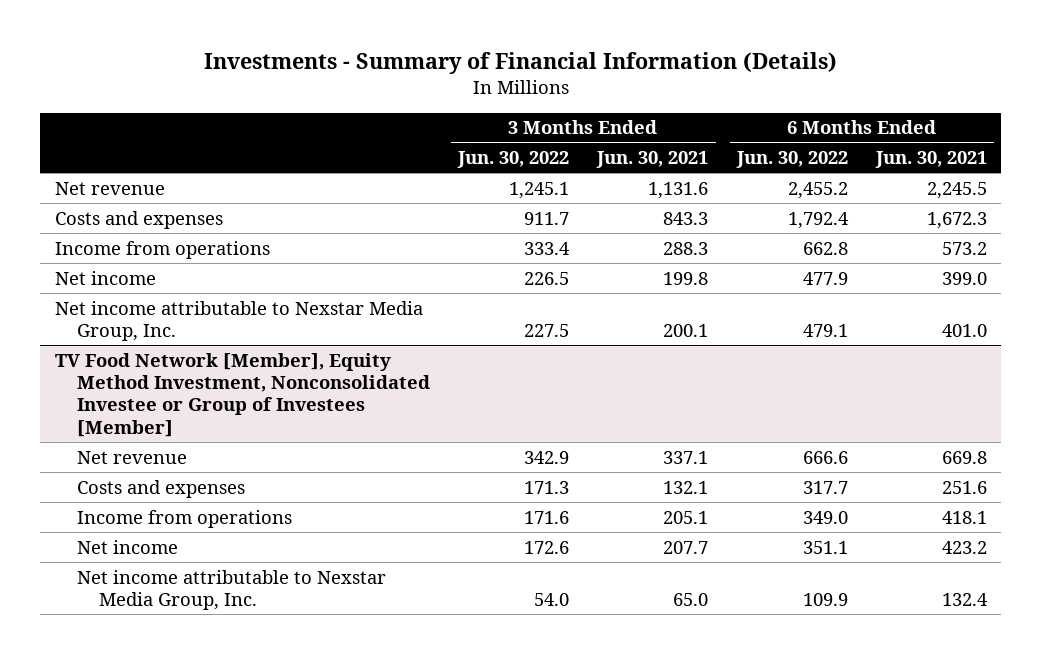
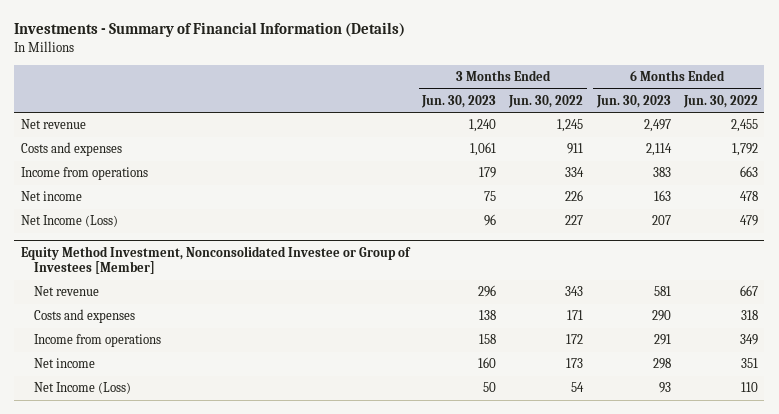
[596,150,709,168] Jun. 30, 2021 -> none
[875,150,988,168] Jun. 30, 2021 -> none
none -> [420,94,496,108] Jun. 30, 2023
none -> [595,94,671,108] Jun. 30, 2023
[509,181,570,199] 1,245.1 -> [557,119,584,133] 1,245
[787,181,848,199] 2,455.2 -> [730,119,758,133] 2,455
[524,211,570,225] 911.7 -> [567,143,584,155] 911
[787,211,849,229] 1,792.4 -> [731,143,758,157] 1,792
[524,241,571,255] 333.4 -> [565,167,585,178] 334
[802,241,848,255] 662.8 -> [739,166,758,178] 663
[524,271,570,285] 226.5 -> [565,190,584,202] 226
[802,271,848,285] 477.9 -> [739,191,758,202] 478
[54,300,423,341] Net income attributable to Nexstar Media Group, Inc. -> [20,215,118,228] Net Income (Loss)
[524,323,570,337] 227.5 -> [565,215,584,226] 227
[802,323,848,337] 479.1 -> [739,215,758,227] 479
[54,352,430,437] TV Food Network [Member], Equity Method Investment, Nonconsolidated Investee or Group of Investees [Member] -> [20,245,411,275] Equity Method Investment, Nonconsolidated Investee or Group of Investees [Member]
[524,450,570,464] 342.9 -> [565,286,584,297] 343
[802,450,848,464] 666.6 -> [739,285,758,297] 667
[524,480,570,494] 171.3 -> [567,310,584,321] 171
[802,480,848,494] 317.7 -> [740,310,758,321] 318
[524,510,570,524] 171.6 -> [566,334,584,345] 172
[802,510,848,524] 349.0 -> [739,334,758,346] 349
[524,540,570,554] 172.6 -> [566,358,584,369] 173
[802,540,848,554] 351.1 -> [740,358,758,369] 351
[76,569,386,610] Net income attributable to Nexstar Media Group, Inc. -> [33,382,131,395] Net Income (Loss)
[534,592,570,606] 54.0 -> [571,382,585,393] 54
[802,592,848,606] 109.9 -> [740,382,758,393] 110

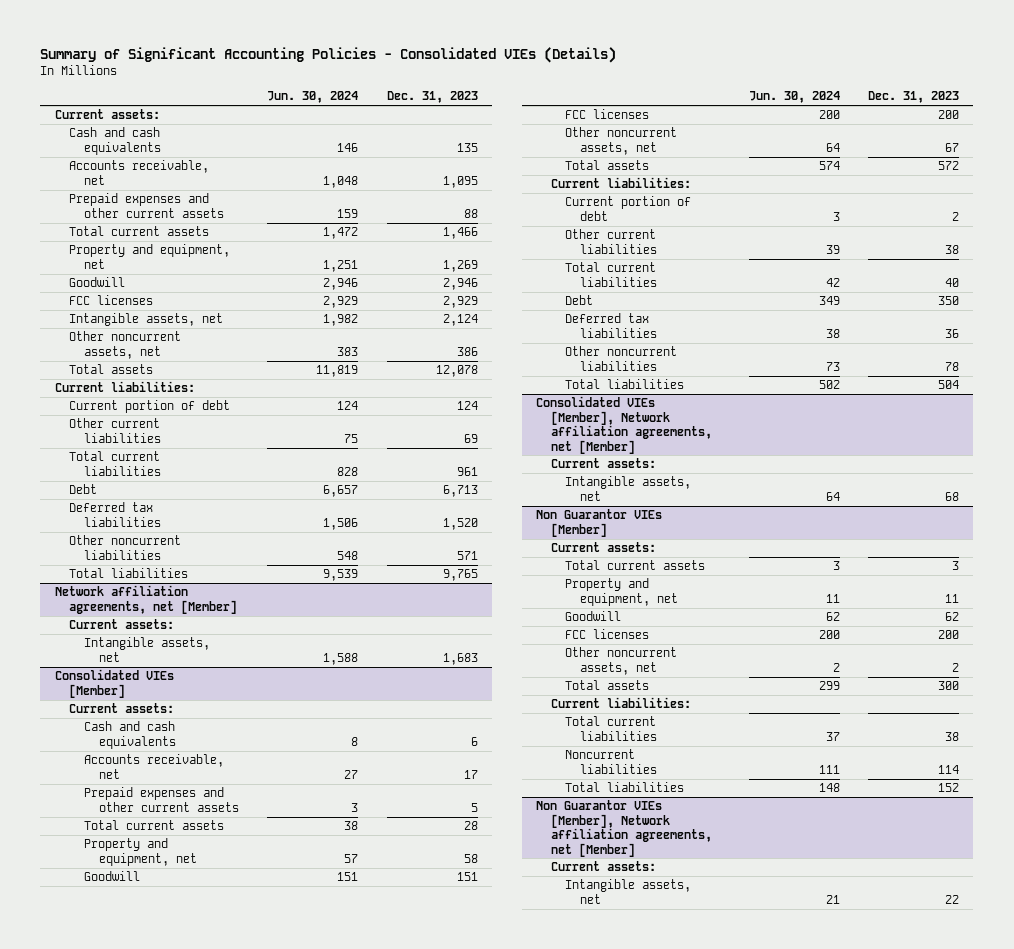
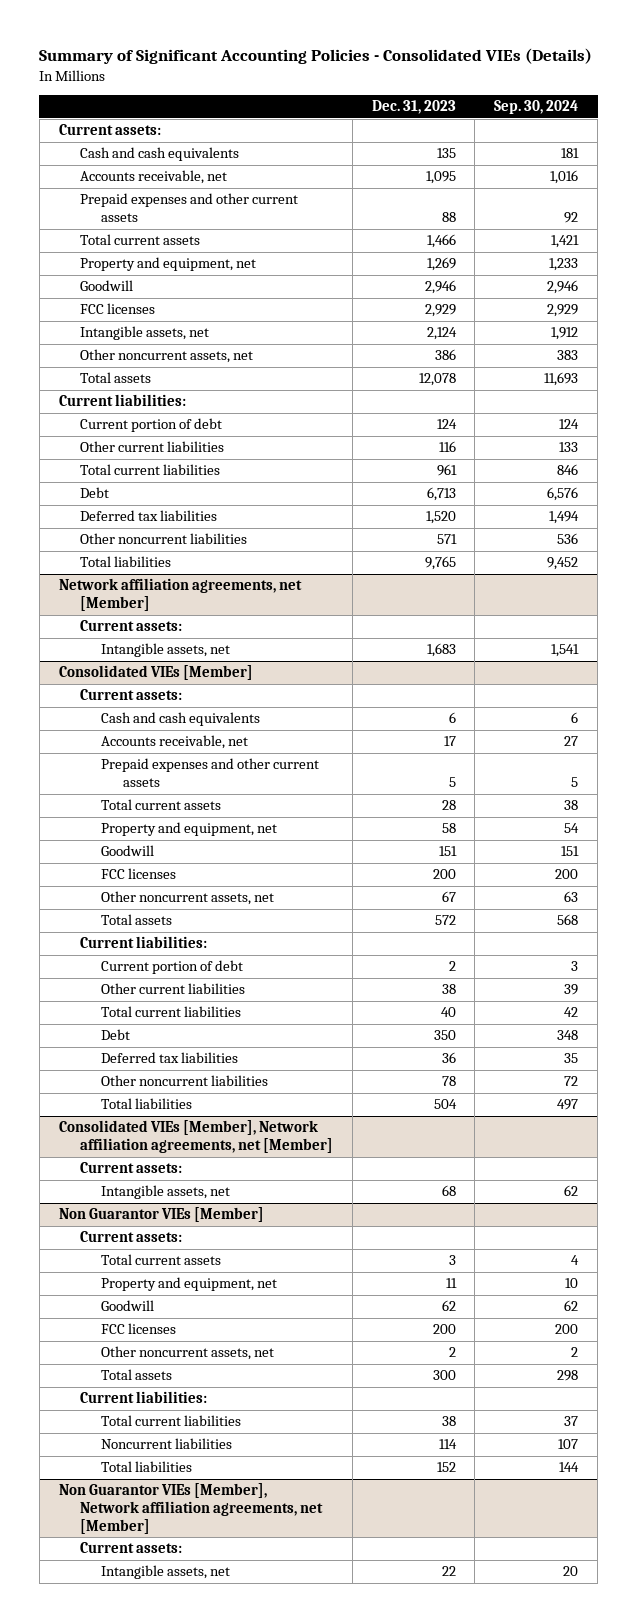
[267,91,359,104] Jun. 30, 2024 -> none
none -> [494,100,579,115] Sep. 30, 2024
[463,433,478,443] 69 -> [438,441,456,453] 116

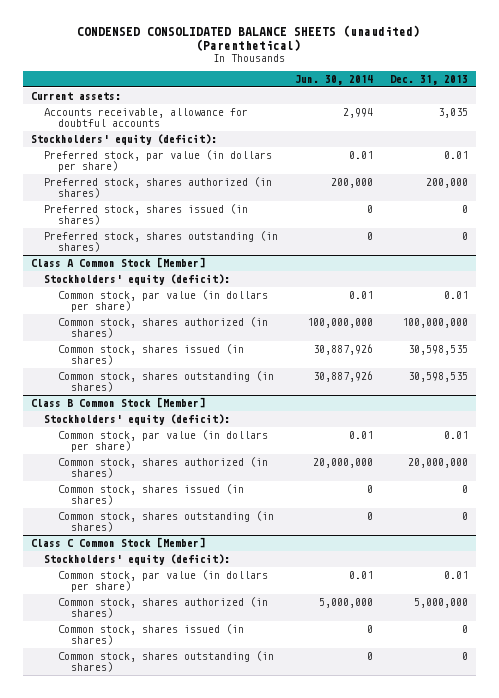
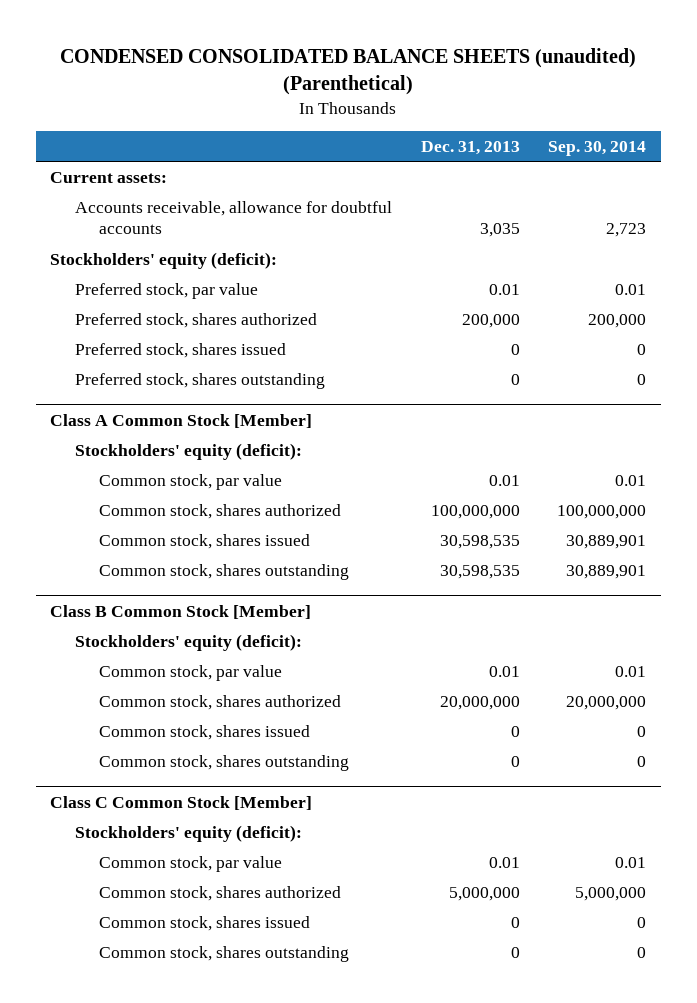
[295,74,374,85] Jun. 30, 2014 -> none
none -> [548,140,647,156] Sep. 30, 2014
[44,150,273,173] Preferred stock, par value (in dollars per share) -> [74,282,258,299] Preferred stock, par value
[44,177,273,199] Preferred stock, shares authorized (in shares) -> [74,312,317,328] Preferred stock, shares authorized
[44,204,249,226] Preferred stock, shares issued (in shares) -> [74,342,286,358] Preferred stock, shares issued
[44,231,279,253] Preferred stock, shares outstanding (in shares) -> [74,372,325,389] Preferred stock, shares outstanding
[57,290,268,313] Common stock, par value (in dollars per share) -> [99,473,283,490] Common stock, par value
[57,317,268,339] Common stock, shares authorized (in shares) -> [99,503,342,519] Common stock, shares authorized
[57,344,244,366] Common stock, shares issued (in shares) -> [99,533,311,549] Common stock, shares issued
[57,371,274,393] Common stock, shares outstanding (in shares) -> [99,563,350,580] Common stock, shares outstanding
[57,430,268,453] Common stock, par value (in dollars per share) -> [99,664,283,681] Common stock, par value
[57,457,268,479] Common stock, shares authorized (in shares) -> [99,694,342,710] Common stock, shares authorized
[57,484,244,506] Common stock, shares issued (in shares) -> [99,724,311,740] Common stock, shares issued
[57,511,274,533] Common stock, shares outstanding (in shares) -> [99,754,350,771] Common stock, shares outstanding
[57,570,268,593] Common stock, par value (in dollars per share) -> [99,855,283,872] Common stock, par value
[57,597,268,619] Common stock, shares authorized (in shares) -> [99,885,342,901] Common stock, shares authorized
[57,624,244,646] Common stock, shares issued (in shares) -> [99,915,311,931] Common stock, shares issued
[57,651,274,673] Common stock, shares outstanding (in shares) -> [99,945,350,962] Common stock, shares outstanding

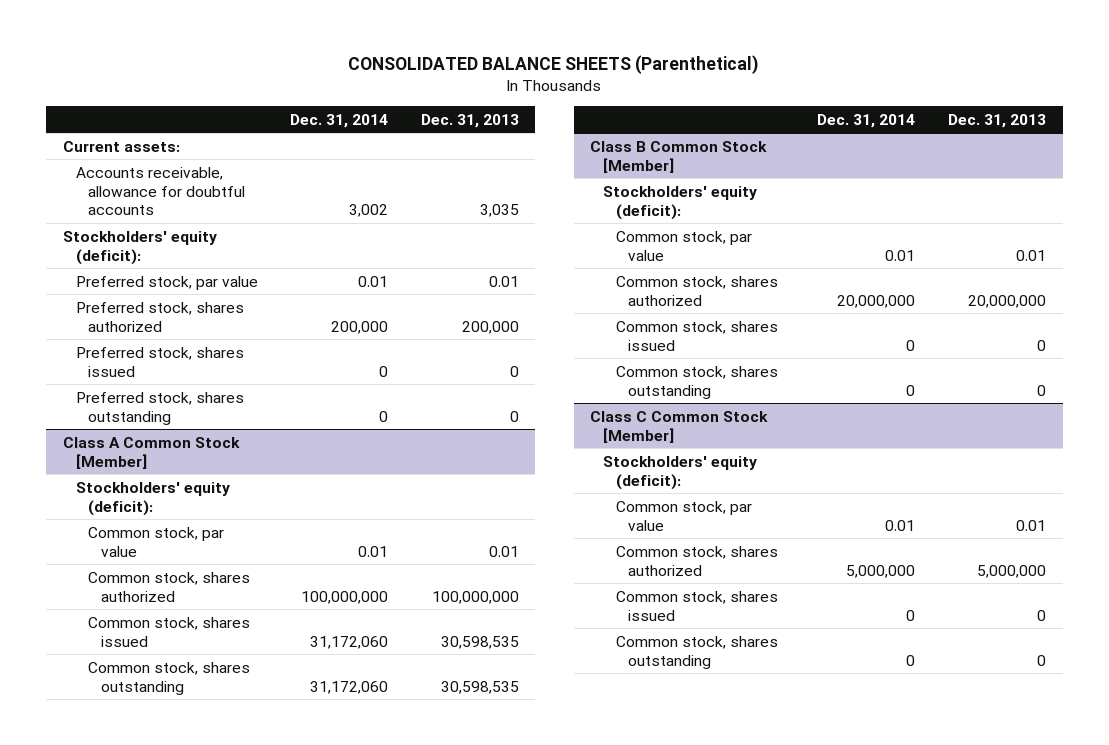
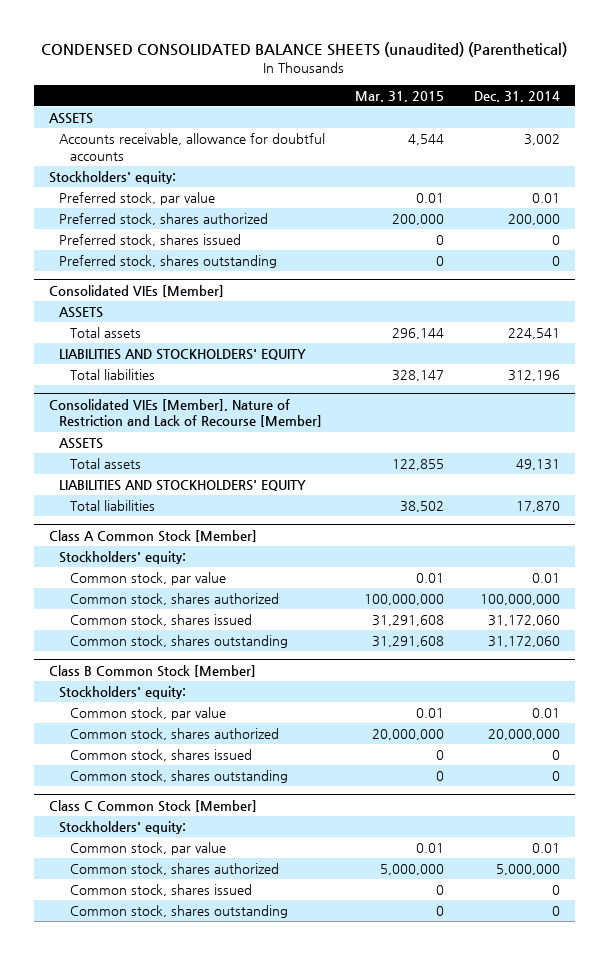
[348,55,760,75] CONSOLIDATED BALANCE SHEETS (Parenthetical) -> [41,42,568,58] CONDENSED CONSOLIDATED BALANCE SHEETS (unaudited) (Parenthetical)
[421,113,520,128] Dec. 31, 2013 -> none
none -> [355,90,445,102] Mar. 31, 2015
[62,140,180,152] Current assets: -> [48,113,93,125] ASSETS
[62,230,217,265] Stockholders' equity (deficit): -> [48,171,176,185] Stockholders' equity:
none -> [48,284,224,297] Consolidated VIEs [Member]
none -> [59,307,104,319] ASSETS
none -> [69,327,141,339] Total assets
none -> [59,349,307,361] LIABILITIES AND STOCKHOLDERS' EQUITY
none -> [69,369,155,381] Total liabilities
none -> [48,398,323,428] Consolidated VIEs [Member], Nature of Restriction and Lack of Recourse [Member]
none -> [59,438,104,450] ASSETS
none -> [69,458,141,470] Total assets
none -> [59,480,307,492] LIABILITIES AND STOCKHOLDERS' EQUITY
none -> [69,500,155,512] Total liabilities
[75,481,230,516] Stockholders' equity (deficit): -> [59,551,187,565] Stockholders' equity:
[602,185,757,220] Stockholders' equity (deficit): -> [59,686,187,700] Stockholders' equity:
[602,455,757,490] Stockholders' equity (deficit): -> [59,821,187,835] Stockholders' equity:

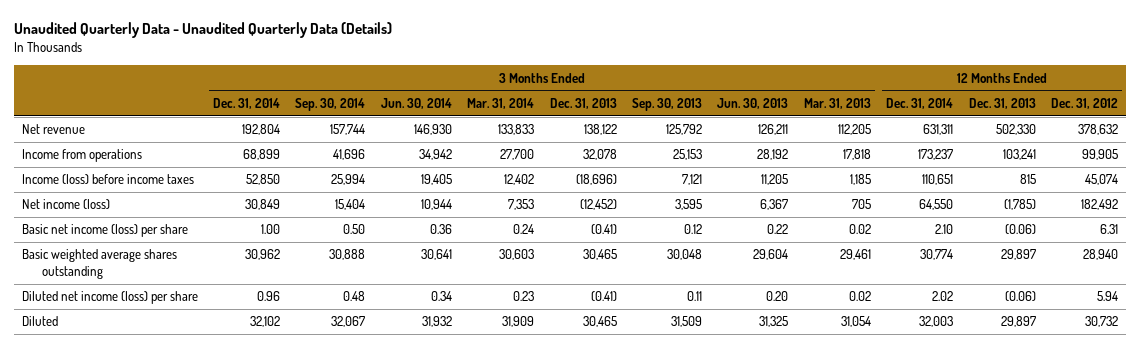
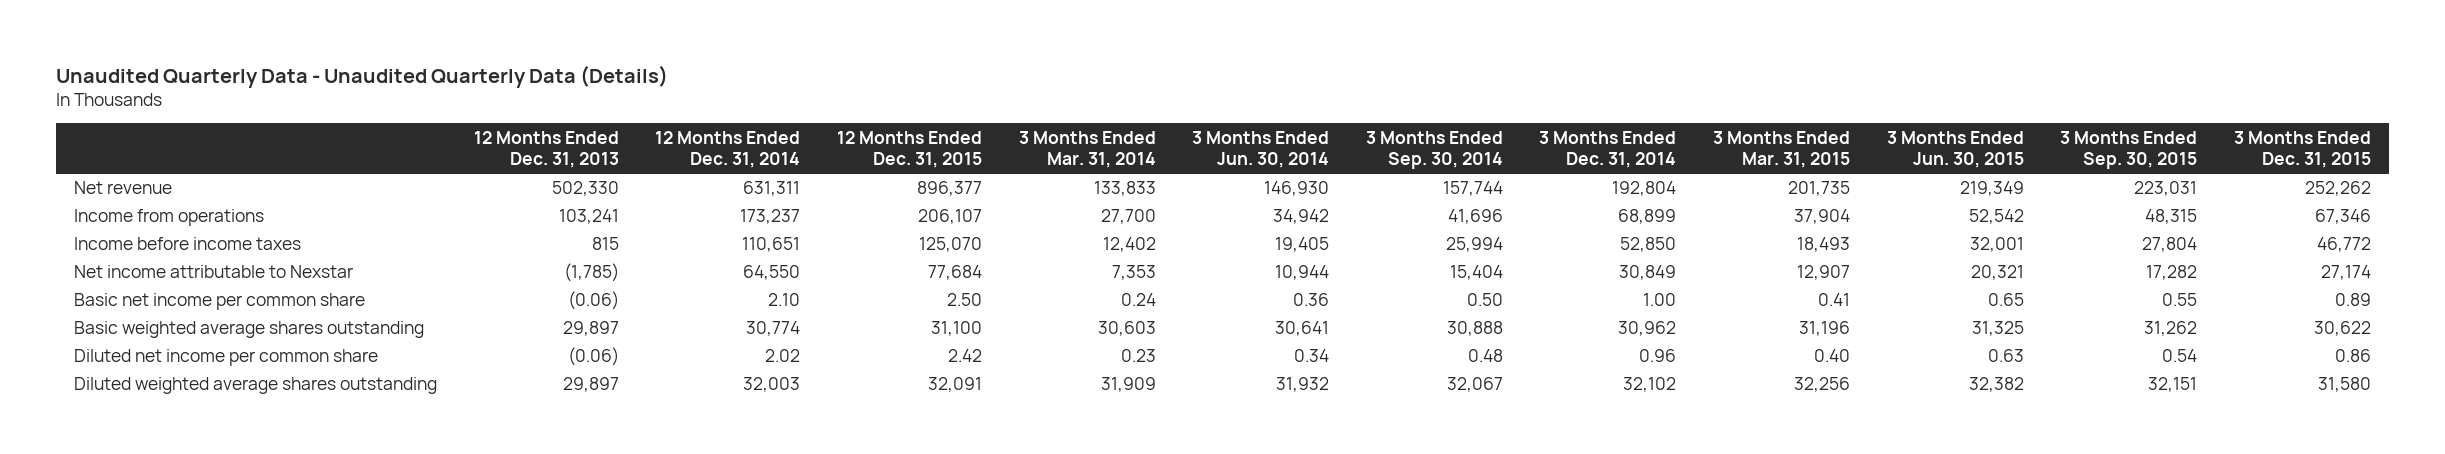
[549,98,617,110] Dec. 31, 2013 -> none
[632,98,703,112] Sep. 30, 2013 -> none
[717,98,789,110] Jun. 30, 2013 -> none
[803,98,871,110] Mar. 31, 2013 -> none
[1051,98,1119,110] Dec. 31, 2012 -> none
none -> [837,130,983,169] 12 Months Ended Dec. 31, 2015
none -> [1712,130,1850,169] 3 Months Ended Mar. 31, 2015
none -> [1886,130,2024,169] 3 Months Ended Jun. 30, 2015
none -> [2060,130,2198,170] 3 Months Ended Sep. 30, 2015
none -> [2233,130,2371,169] 3 Months Ended Dec. 31, 2015
[21,174,194,185] Income (loss) before income taxes -> [74,237,302,251] Income before income taxes
[21,199,110,210] Net income (loss) -> [74,265,354,279] Net income attributable to Nexstar
[21,224,188,238] Basic net income (loss) per share -> [74,293,366,311] Basic net income per common share
[21,291,198,305] Diluted net income (loss) per share -> [74,349,379,367] Diluted net income per common share
[21,316,58,327] Diluted -> [74,377,438,395] Diluted weighted average shares outstanding

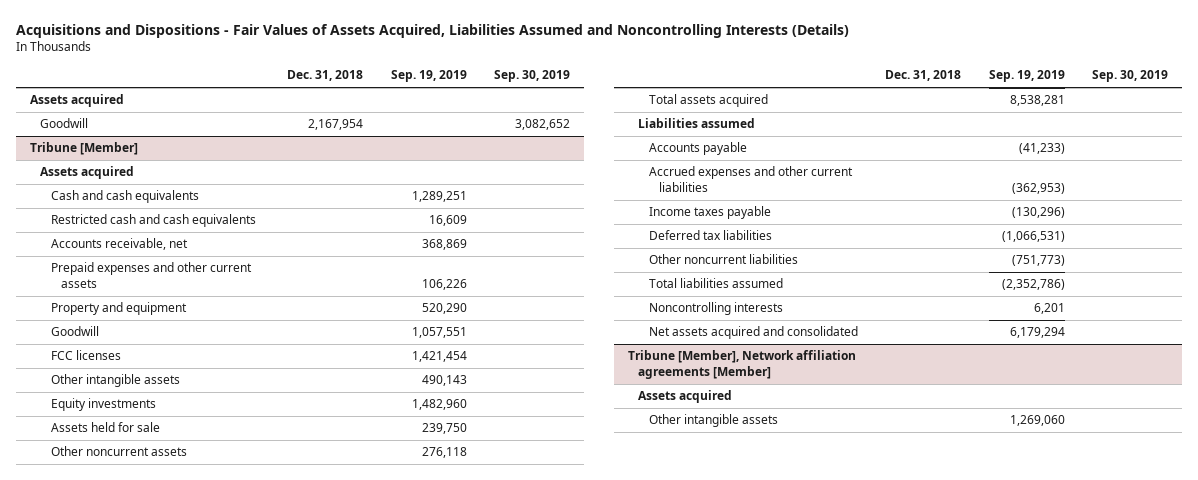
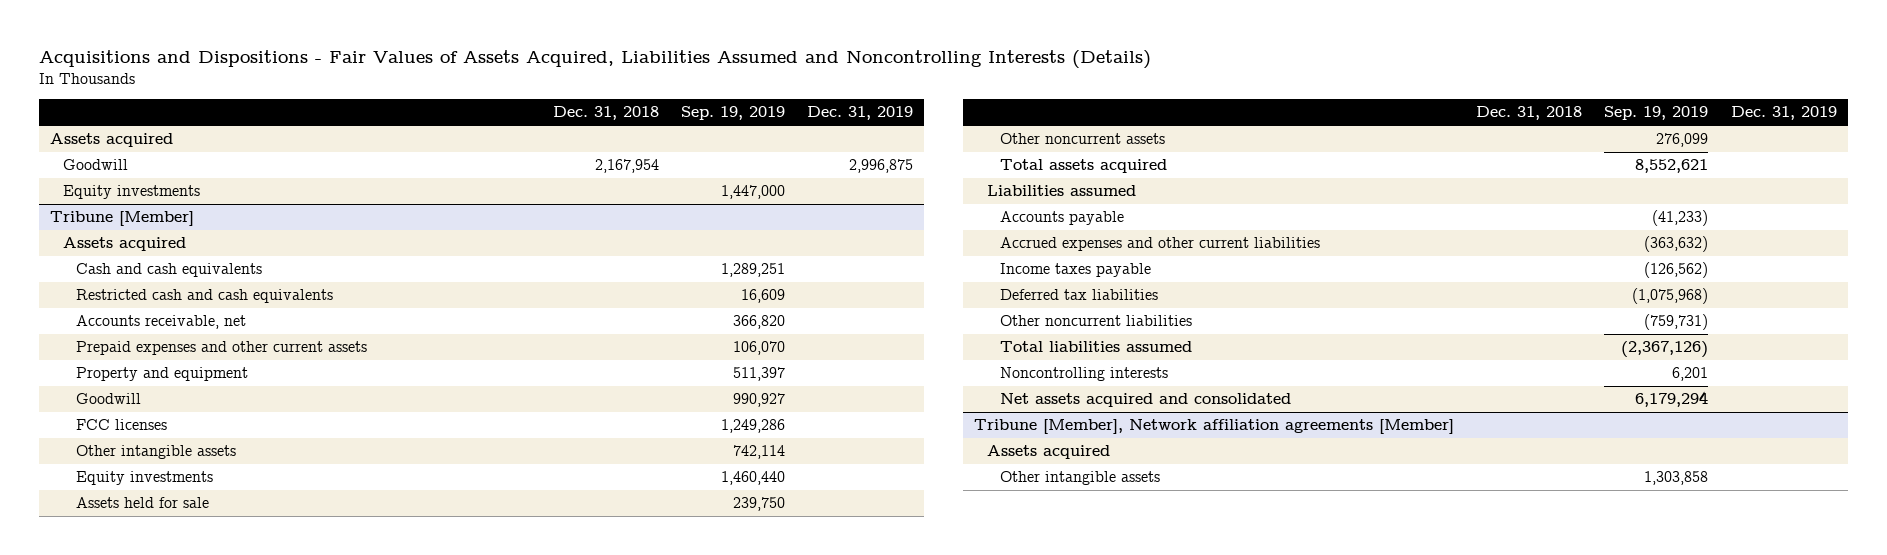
[494,70,571,83] Sep. 30, 2019 -> none
none -> [807,106,914,121] Dec. 31, 2019
none -> [63,185,201,200] Equity investments
[421,239,467,251] 368,869 -> [733,315,786,330] 366,820
[421,278,467,290] 106,226 -> [733,341,786,356] 106,070
[421,303,467,315] 520,290 -> [733,367,786,382] 511,397
[411,327,467,339] 1,057,551 -> [733,393,786,408] 990,927
[411,351,467,363] 1,421,454 -> [721,419,786,434] 1,249,286
[421,375,467,387] 490,143 -> [733,445,786,460] 742,114
[411,399,467,411] 1,482,960 -> [721,471,786,486] 1,460,440
[421,447,467,459] 276,118 -> [1656,133,1709,148] 276,099
[1009,95,1065,107] 8,538,281 -> [1635,159,1709,174] 8,552,621
[1011,182,1065,194] (362,953) -> [1644,236,1709,253] (363,632)
[1011,207,1065,219] (130,296) -> [1644,262,1709,279] (126,562)
[1001,231,1065,243] (1,066,531) -> [1632,288,1709,305] (1,075,968)
[1011,255,1065,267] (751,773) -> [1644,314,1709,331] (759,731)
[1001,279,1065,291] (2,352,786) -> [1621,341,1709,359] (2,367,126)
[1009,415,1065,427] 1,269,060 -> [1644,471,1709,486] 1,303,858

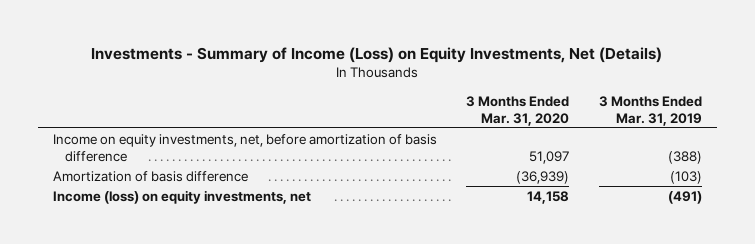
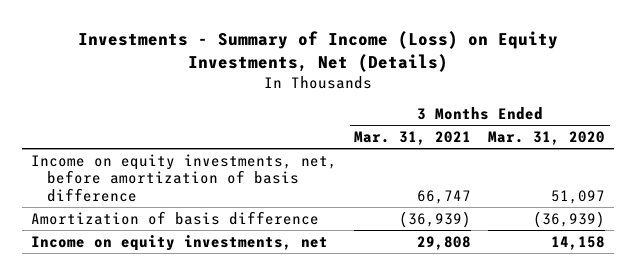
[598,95,702,126] 3 Months Ended Mar. 31, 2019 -> none
none -> [353,131,471,146] Mar. 31, 2021
[52,190,311,205] Income (loss) on equity investments, net -> [30,234,328,251] Income on equity investments, net

